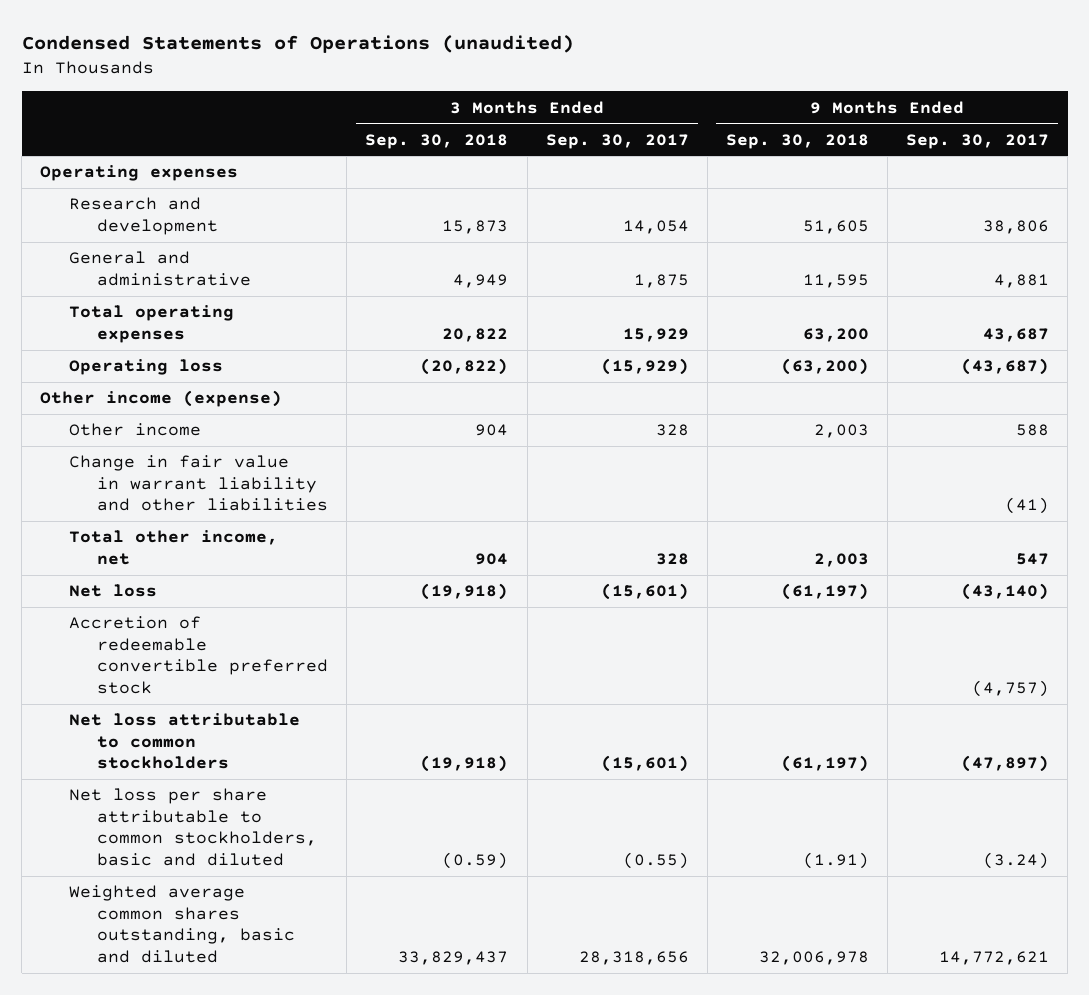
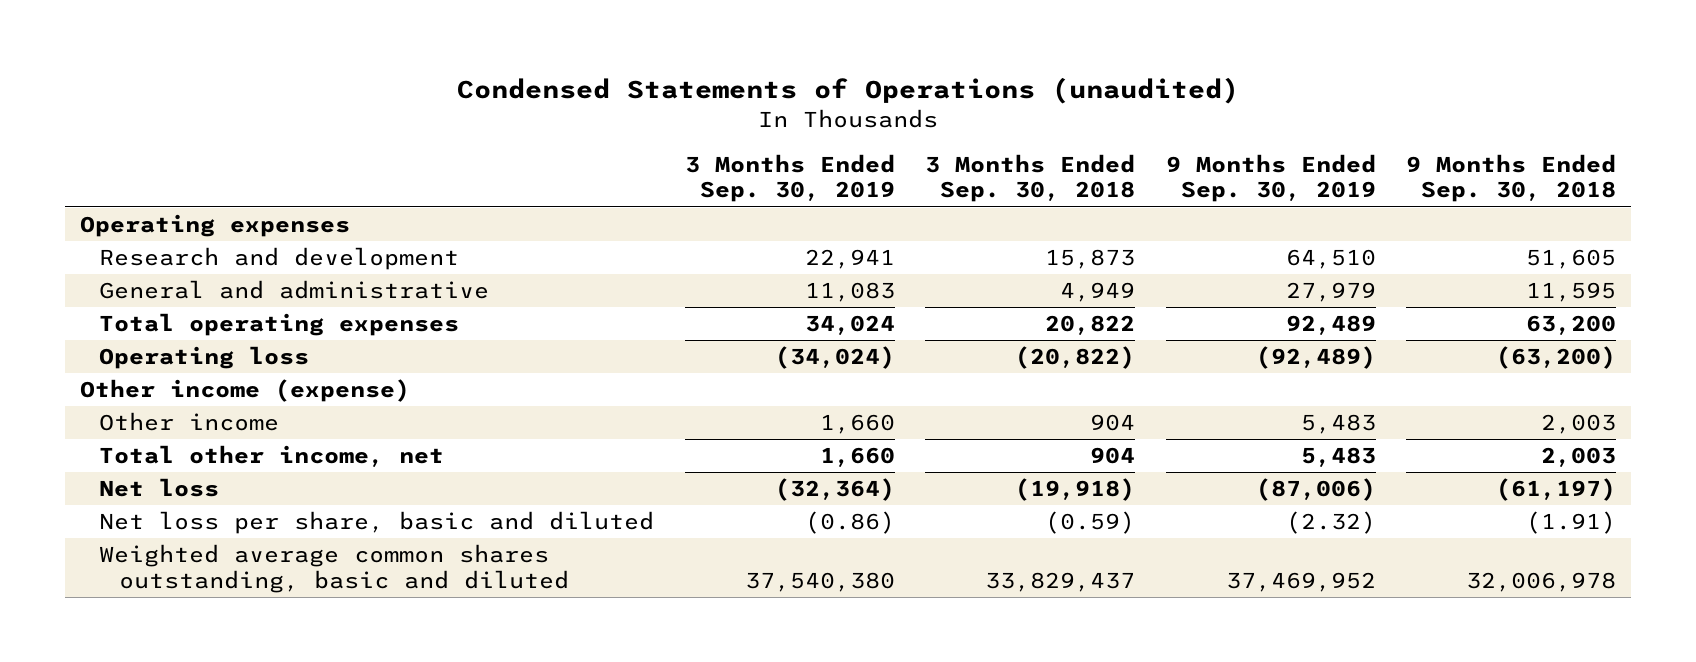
[545,133,689,149] Sep. 30, 2017 -> none
[905,133,1049,149] Sep. 30, 2017 -> none
none -> [684,154,895,203] 3 Months Ended Sep. 30, 2019
none -> [1165,154,1376,203] 9 Months Ended Sep. 30, 2019
[68,455,329,512] Change in fair value in warrant liability and other liabilities -> none
[68,616,329,694] Accretion of redeemable convertible preferred stock -> none
[68,713,300,770] Net loss attributable to common stockholders -> none
[68,788,318,866] Net loss per share attributable to common stockholders, basic and diluted -> [99,511,655,535] Net loss per share, basic and diluted

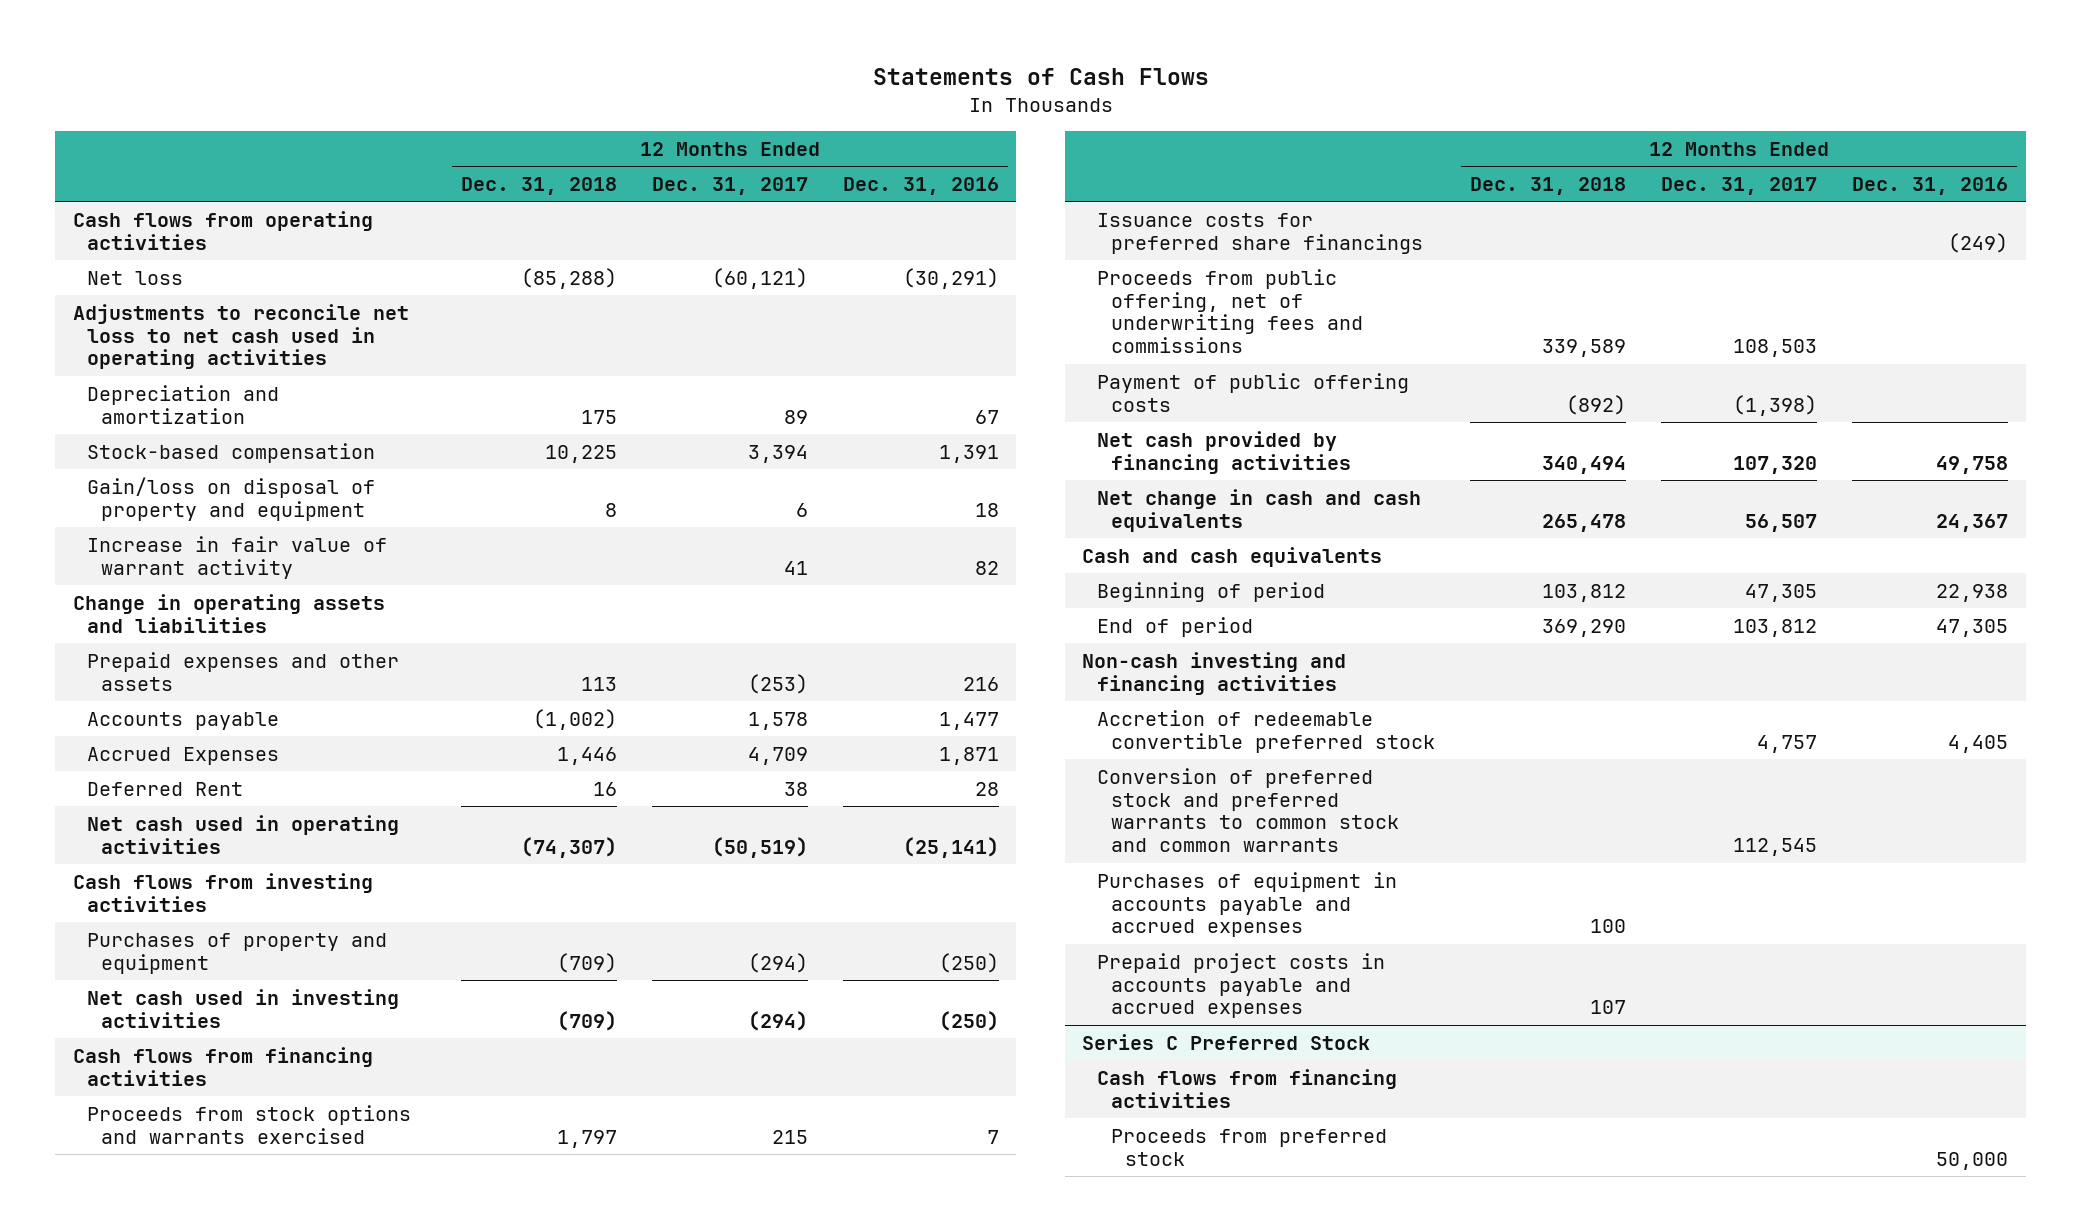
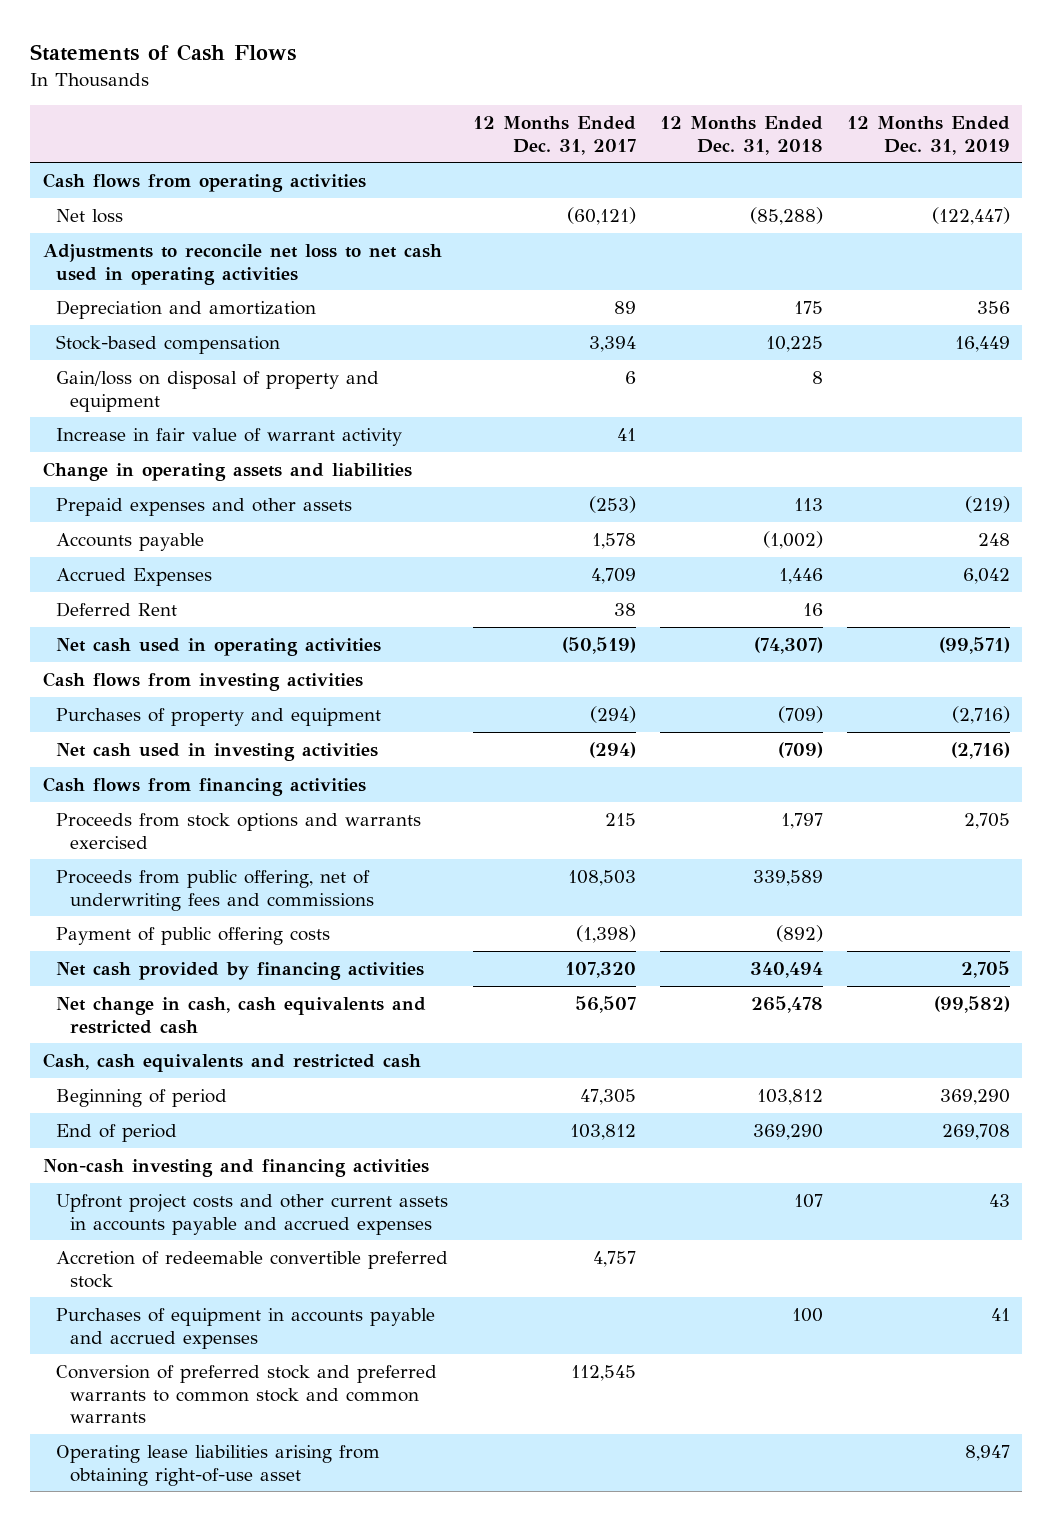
[842,176,999,195] Dec. 31, 2016 -> none
none -> [847,116,1011,155] 12 Months Ended Dec. 31, 2019
[1096,212,1424,254] Issuance costs for preferred share financings -> none
[1096,488,1421,532] Net change in cash and cash equivalents -> [56,996,427,1034] Net change in cash, cash equivalents and restricted cash
[1082,546,1383,567] Cash and cash equivalents -> [42,1052,421,1072] Cash, cash equivalents and restricted cash
none -> [56,1193,449,1235] Upfront project costs and other current assets in accounts payable and accrued expenses
[1096,952,1385,1019] Prepaid project costs in accounts payable and accrued expenses -> none
[1082,1033,1371,1050] Series C Preferred Stock -> none
[1096,1068,1397,1108] Cash flows from financing activities -> none
[1111,1128,1388,1166] Proceeds from preferred stock -> none
[1096,767,1400,853] Conversion of preferred stock and preferred warrants to common stock and common warrants -> [56,1364,438,1424] Conversion of preferred stock and preferred warrants to common stock and common warrants
none -> [56,1444,381,1486] Operating lease liabilities arising from obtaining right-of-use asset

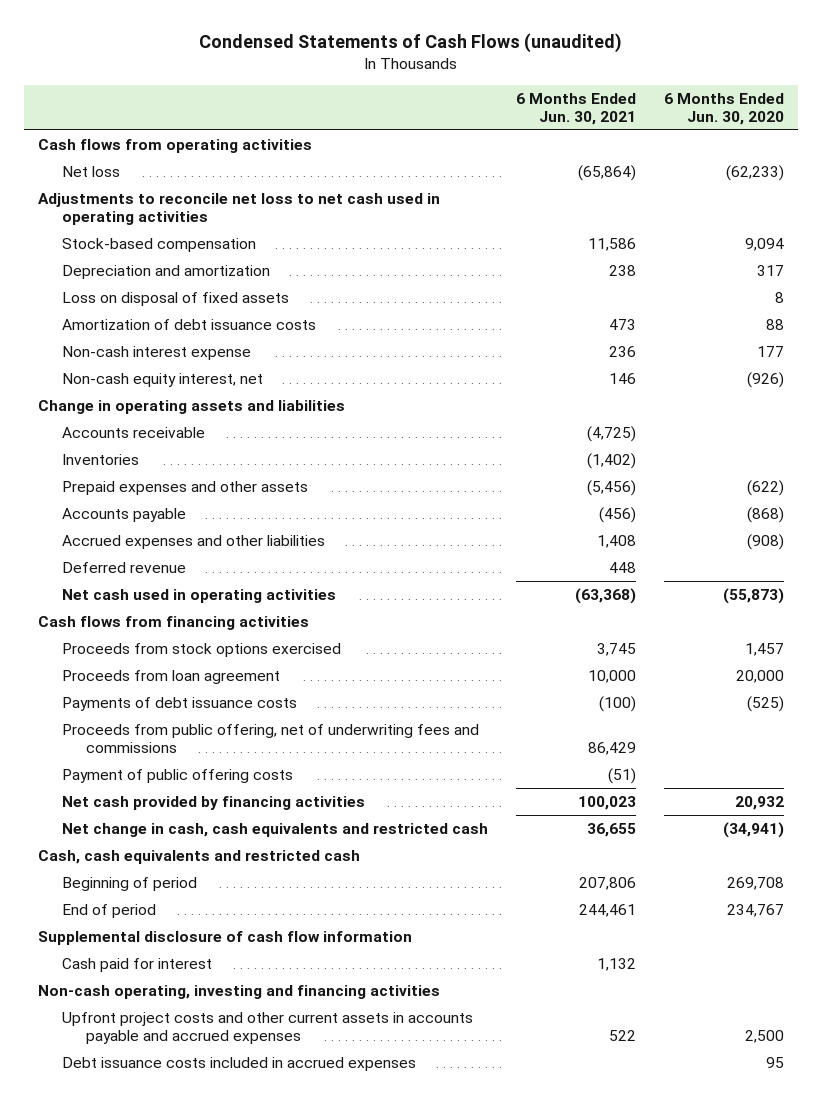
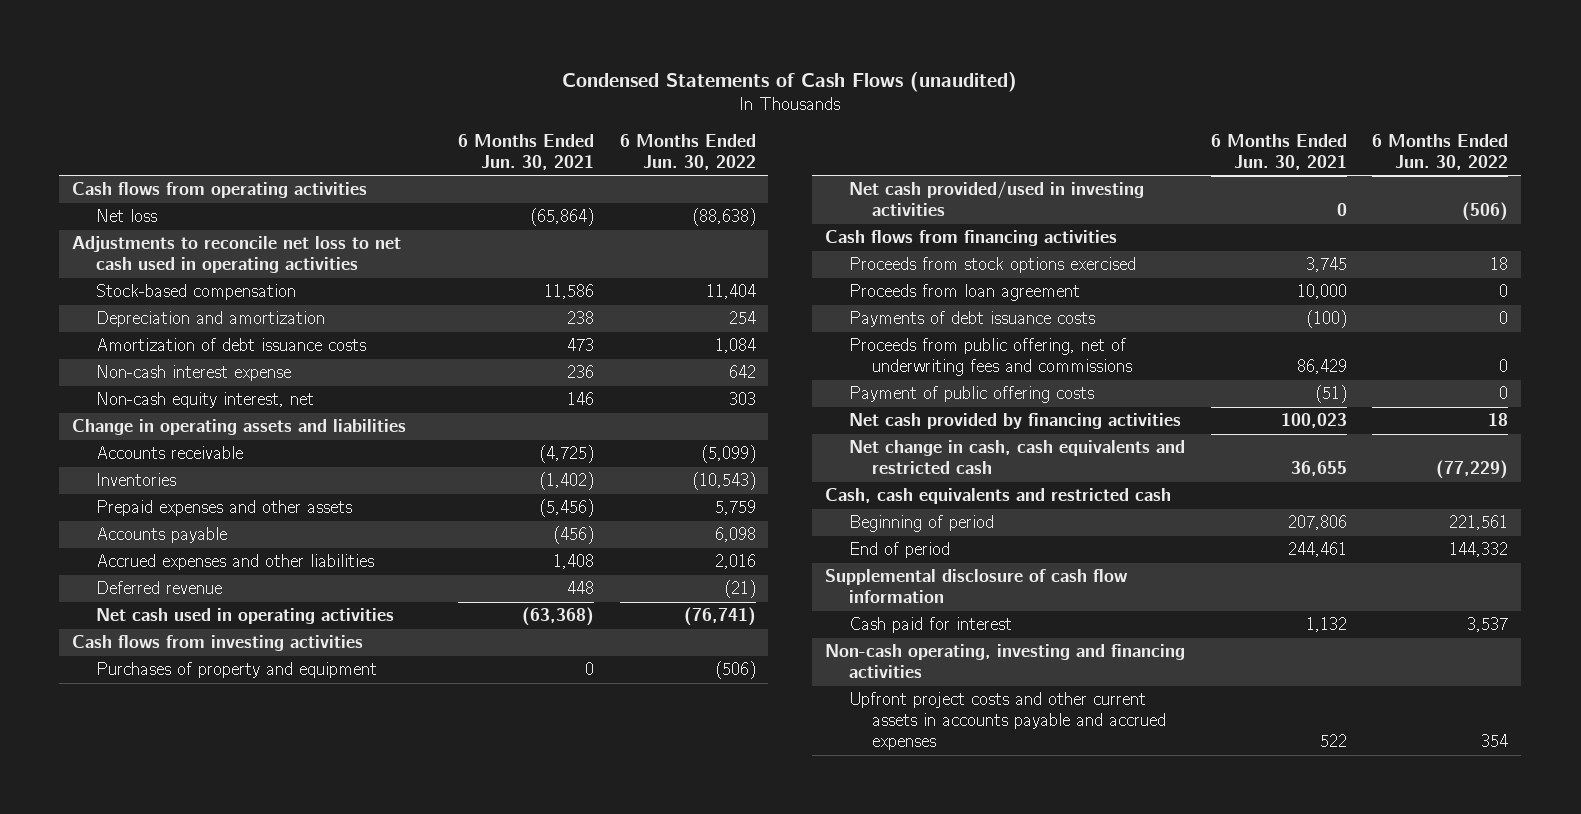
[664,92,785,125] 6 Months Ended Jun. 30, 2020 -> none
none -> [619,133,756,170] 6 Months Ended Jun. 30, 2022
[62,292,290,307] Loss on disposal of fixed assets -> none
none -> [72,635,364,652] Cash flows from investing activities
none -> [96,662,378,679] Purchases of property and equipment
none -> [848,181,1144,217] Net cash provided/used in investing activities
[62,1057,417,1072] Debt issuance costs included in accrued expenses -> none

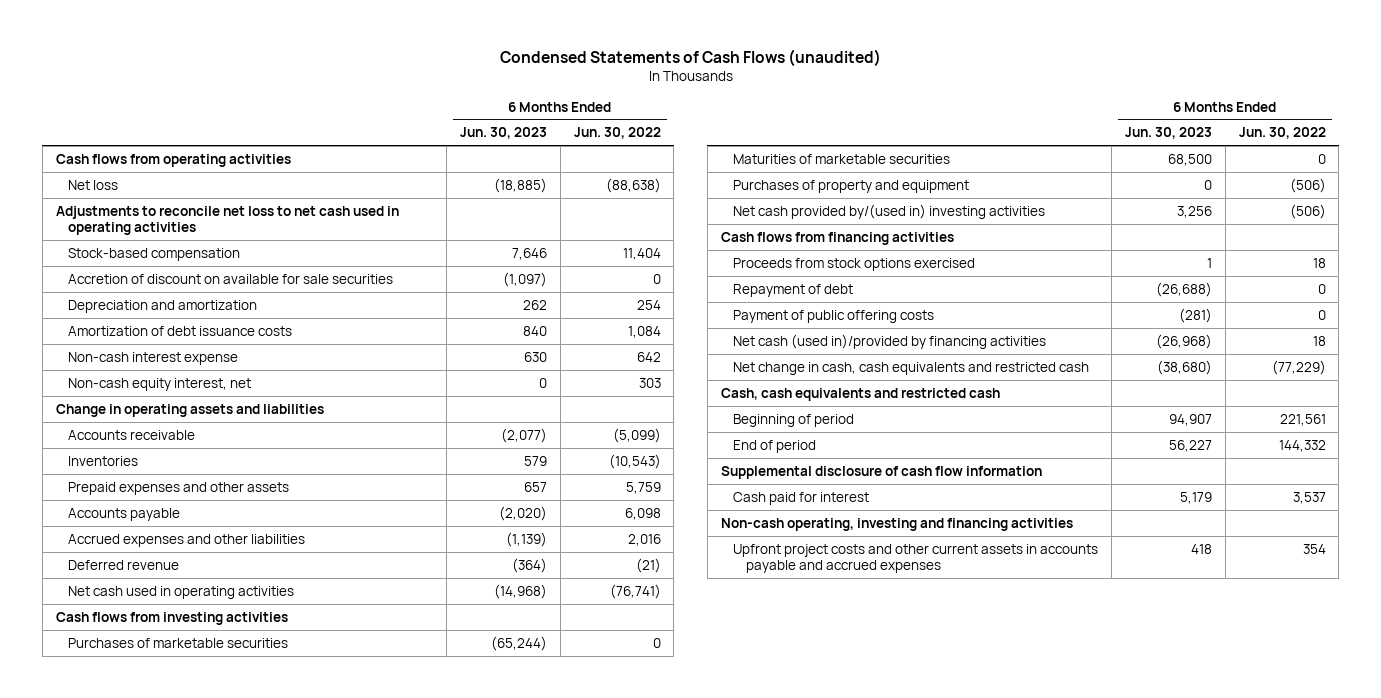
[457,133,594,170] 6 Months Ended Jun. 30, 2021 -> none
none -> [459,127,547,140] Jun. 30, 2023
none -> [68,273,394,284] Accretion of discount on available for sale securities
none -> [68,637,289,648] Purchases of marketable securities
none -> [733,153,951,164] Maturities of marketable securities
[848,181,1144,217] Net cash provided/used in investing activities -> [733,203,1046,219] Net cash provided by/(used in) investing activities
[848,284,1080,302] Proceeds from loan agreement -> none
[848,311,1095,328] Payments of debt issuance costs -> none
[848,338,1133,377] Proceeds from public offering, net of underwriting fees and commissions -> none
none -> [733,283,854,297] Repayment of debt
[848,413,1181,430] Net cash provided by financing activities -> [733,333,1047,349] Net cash (used in)/provided by financing activities

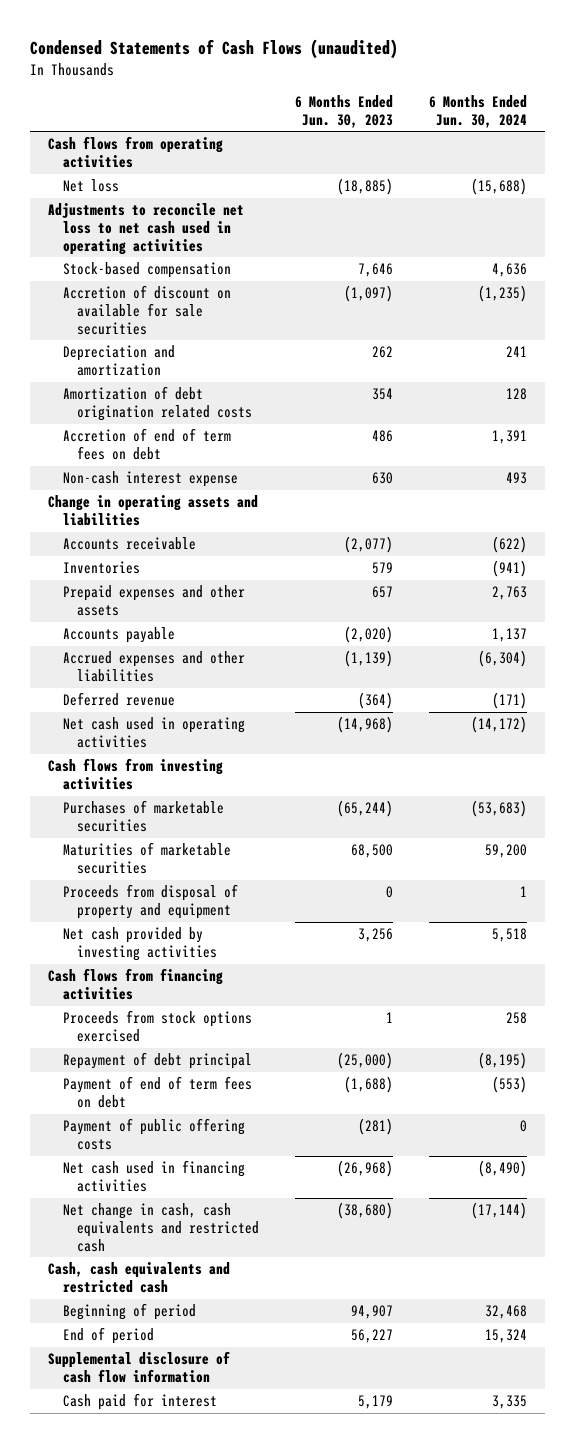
[573,127,661,140] Jun. 30, 2022 -> none
none -> [428,95,527,128] 6 Months Ended Jun. 30, 2024
[68,325,293,336] Amortization of debt issuance costs -> [62,386,253,421] Amortization of debt origination related costs
[522,325,547,336] 840 -> [372,388,394,401] 354
none -> [62,428,231,460] Accretion of end of term fees on debt
[68,377,252,391] Non-cash equity interest, net -> none
[733,179,970,193] Purchases of property and equipment -> [62,884,238,919] Proceeds from disposal of property and equipment
[733,203,1046,219] Net cash provided by/(used in) investing activities -> [62,927,218,961] Net cash provided by investing activities
[733,283,854,297] Repayment of debt -> [62,1052,252,1070] Repayment of debt principal
[1155,281,1212,297] (26,688) -> [337,1052,394,1070] (25,000)
none -> [62,1076,252,1108] Payment of end of term fees on debt
[733,333,1047,349] Net cash (used in)/provided by financing activities -> [62,1160,245,1192] Net cash used in financing activities
[720,517,1073,531] Non-cash operating, investing and financing activities -> none
[733,543,1099,574] Upfront project costs and other current assets in accounts payable and accrued expenses -> none

